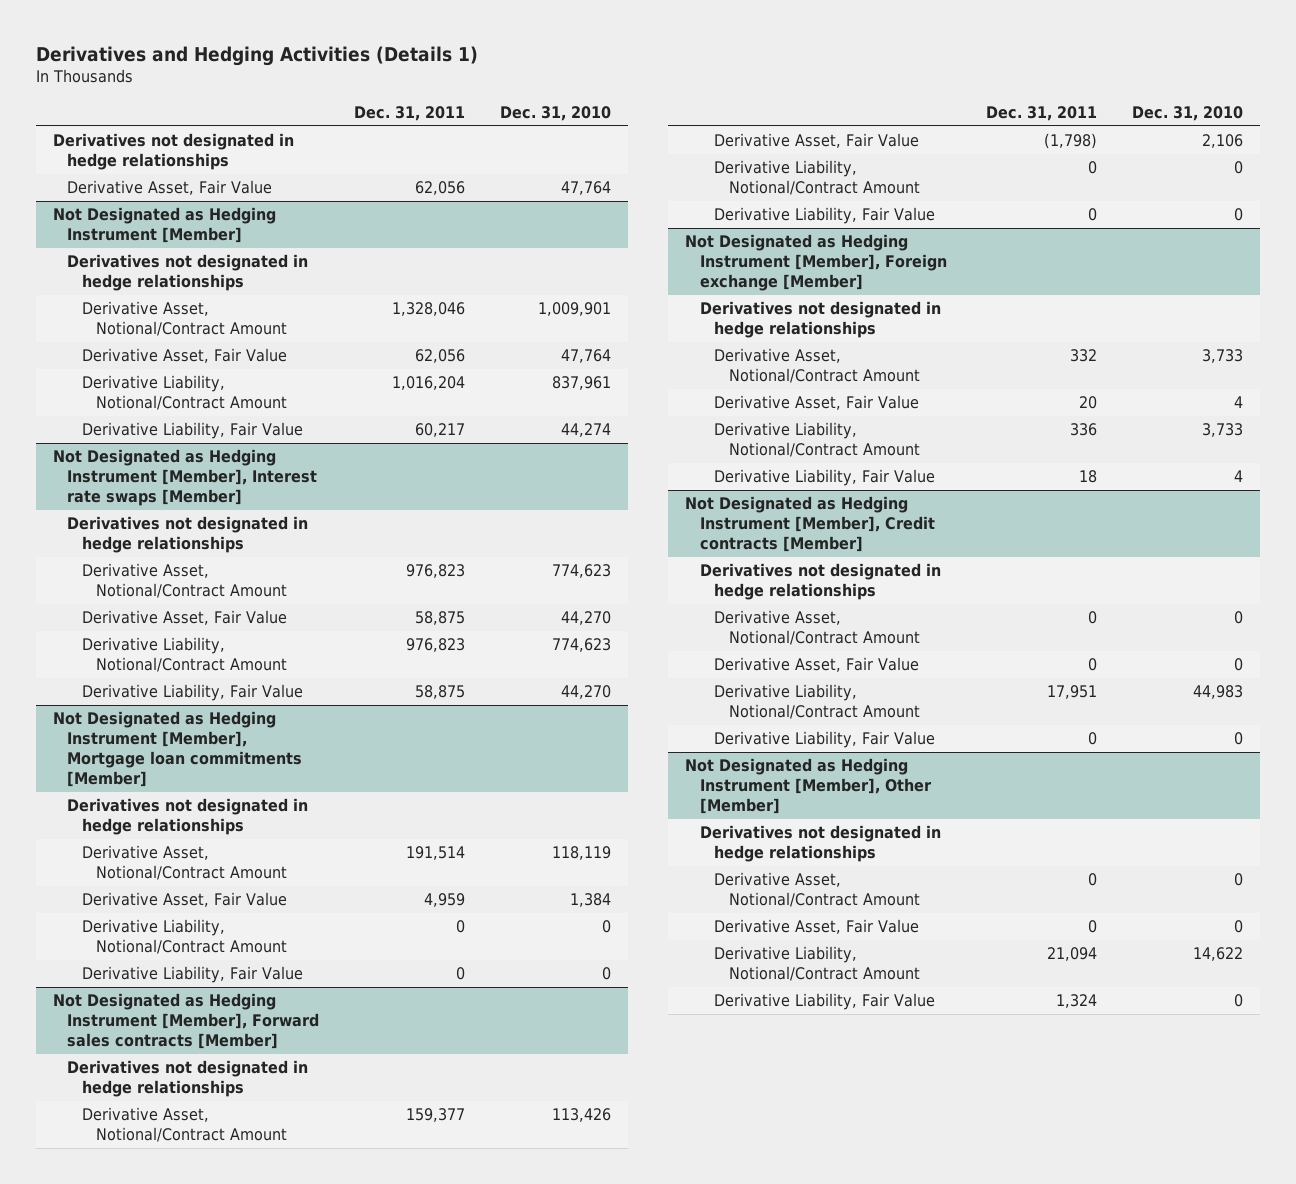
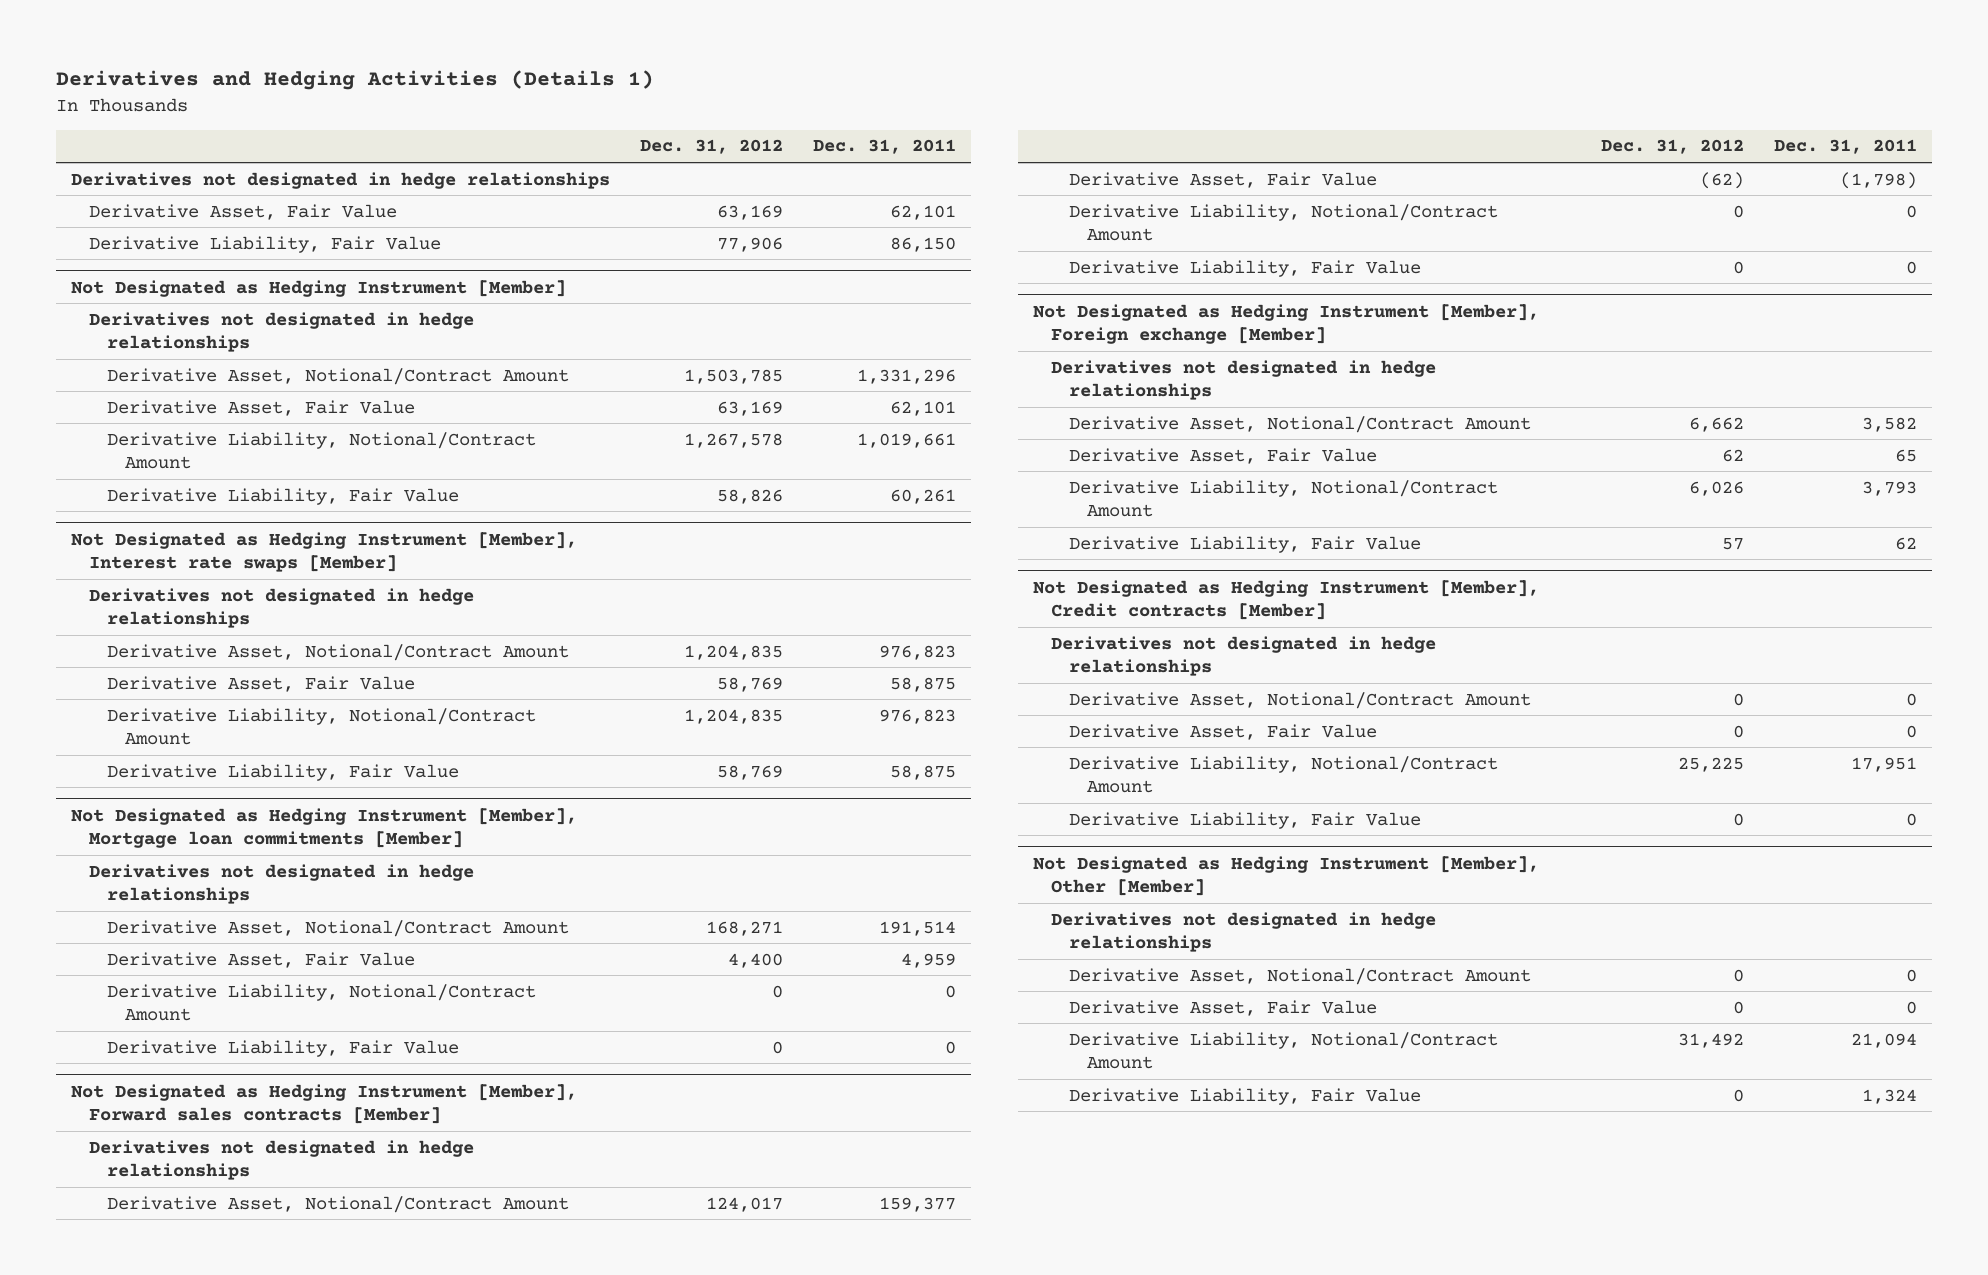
[499,105,611,121] Dec. 31, 2010 -> none
none -> [639,139,783,155] Dec. 31, 2012
[415,181,466,196] 62,056 -> [889,204,956,220] 62,101
none -> [89,235,442,253] Derivative Liability, Fair Value
[392,302,466,317] 1,328,046 -> [856,368,956,384] 1,331,296
[415,349,466,364] 62,056 -> [889,400,956,416] 62,101
[392,376,466,391] 1,016,204 -> [856,432,956,448] 1,019,661
[415,423,466,438] 60,217 -> [889,488,956,504] 60,261
[1070,349,1098,363] 332 -> [1862,416,1918,432] 3,582
[1079,396,1098,410] 20 -> [1895,448,1918,462] 65
[1070,423,1098,437] 336 -> [1862,480,1918,496] 3,793
[1079,470,1098,484] 18 -> [1895,536,1918,550] 62

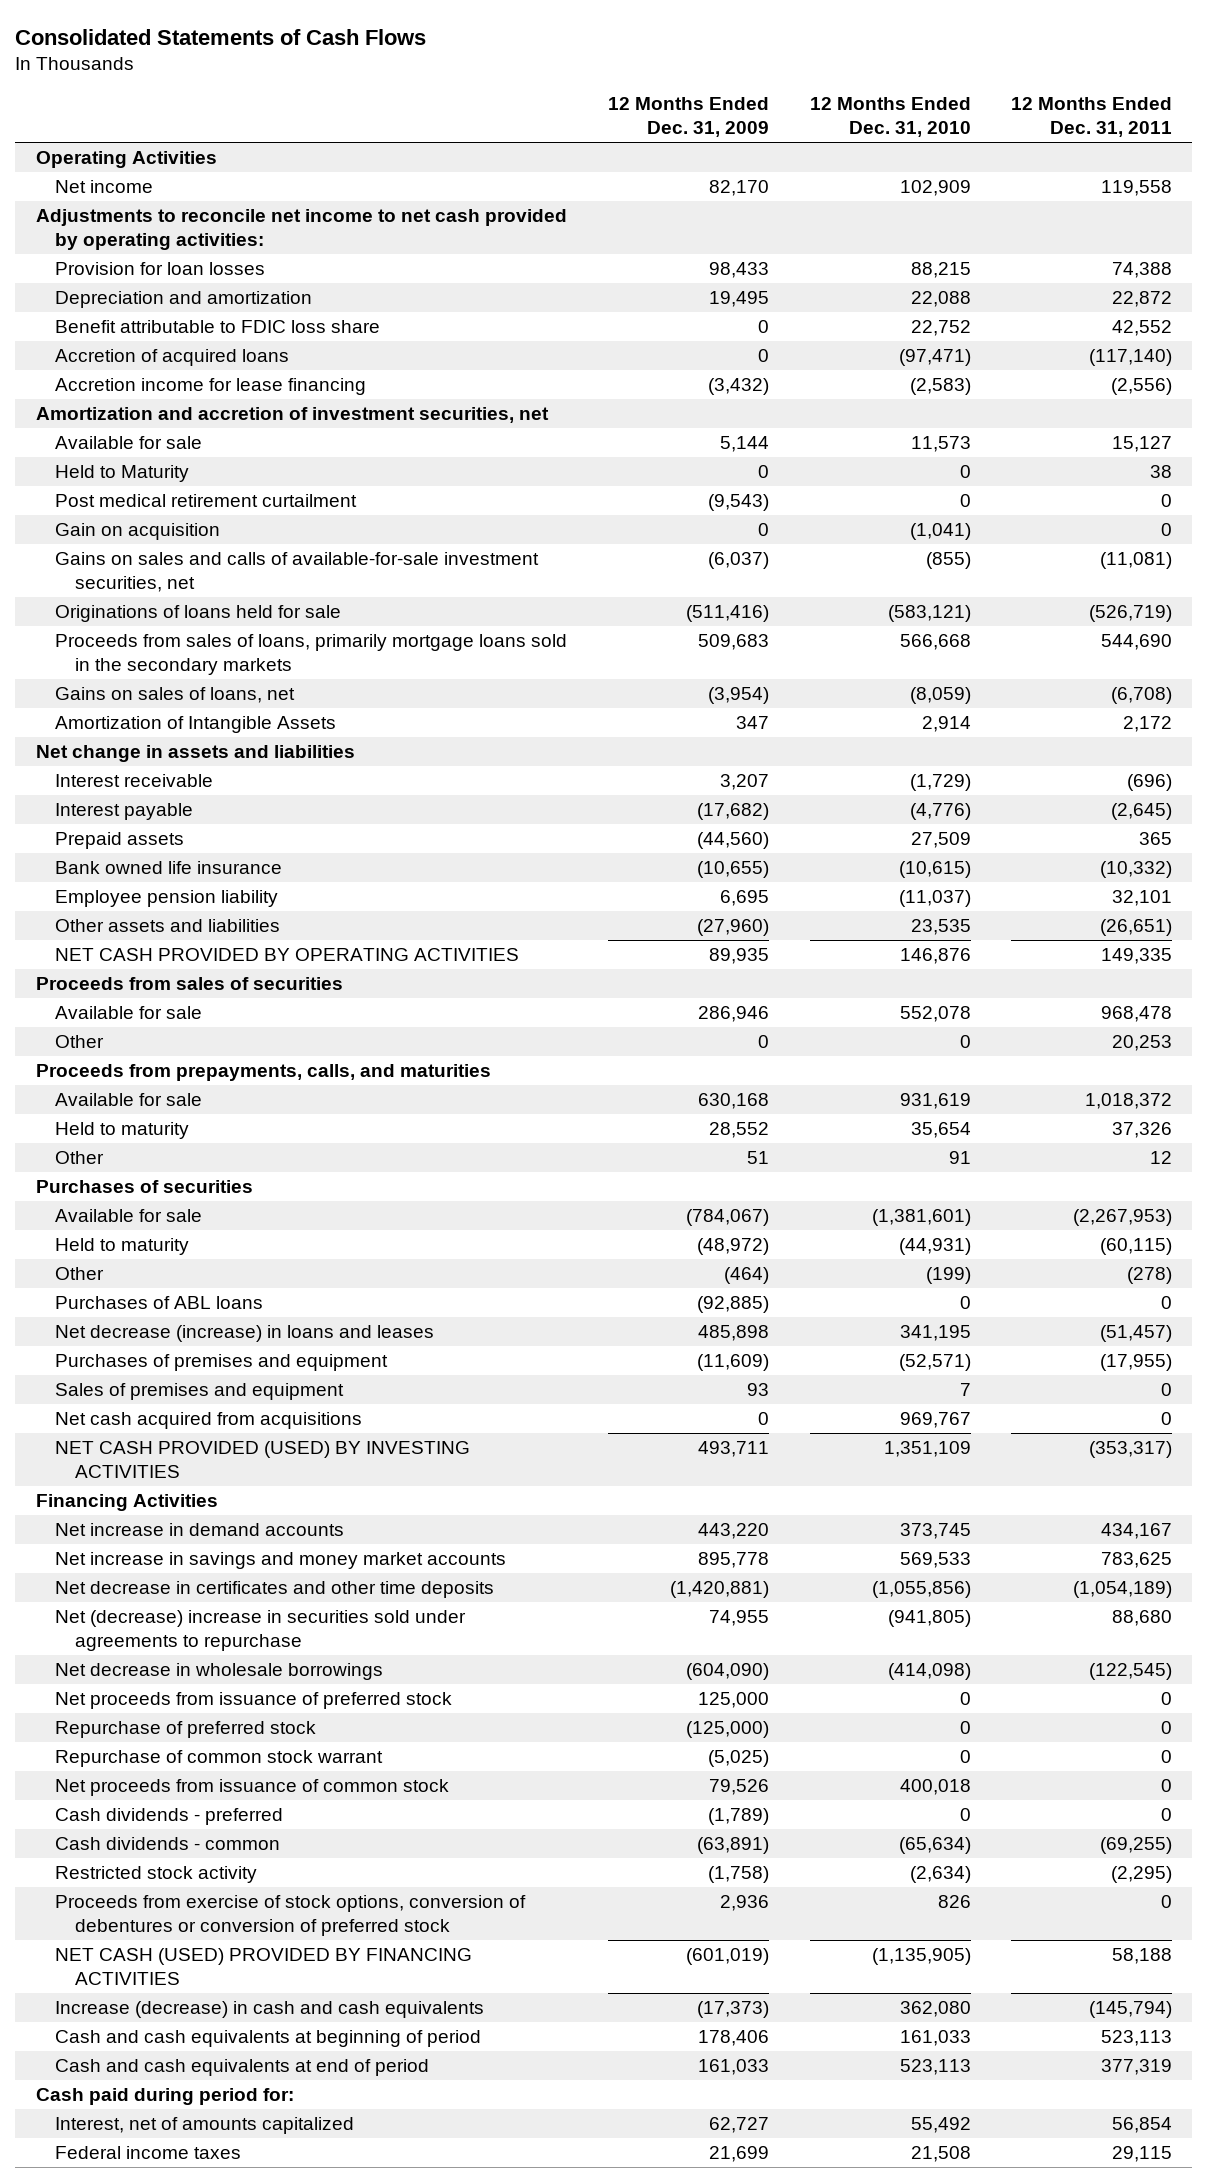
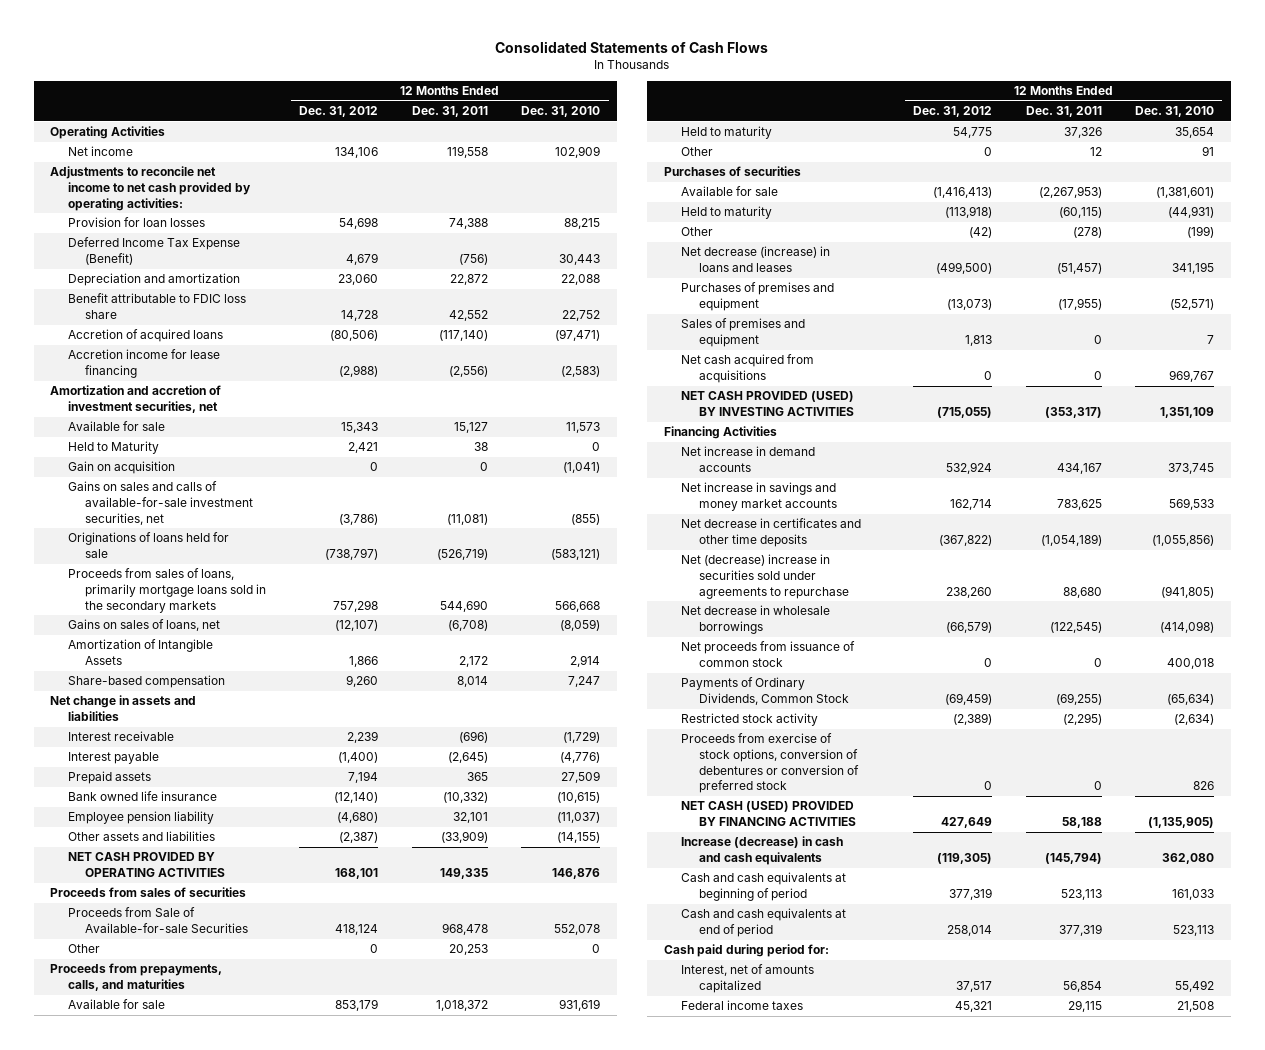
[607,97,769,137] 12 Months Ended Dec. 31, 2009 -> none
none -> [299,106,379,118] Dec. 31, 2012
none -> [67,237,240,266] Deferred Income Tax Expense (Benefit)
[55,494,358,508] Post medical retirement curtailment -> none
none -> [67,675,225,689] Share-based compensation
[910,919,971,936] 23,535 -> [557,832,601,844] (14,155)
[1100,919,1173,937] (26,651) -> [440,831,488,844] (33,909)
[55,1006,203,1020] Available for sale -> [67,907,248,934] Proceeds from Sale of Available-for-sale Securities
[55,1296,264,1310] Purchases of ABL loans -> none
[55,1692,453,1710] Net proceeds from issuance of preferred stock -> none
[55,1721,317,1739] Repurchase of preferred stock -> none
[55,1750,384,1768] Repurchase of common stock warrant -> none
[55,1808,284,1826] Cash dividends - preferred -> none
[55,1837,281,1851] Cash dividends - common -> [681,677,849,706] Payments of Ordinary Dividends, Common Stock

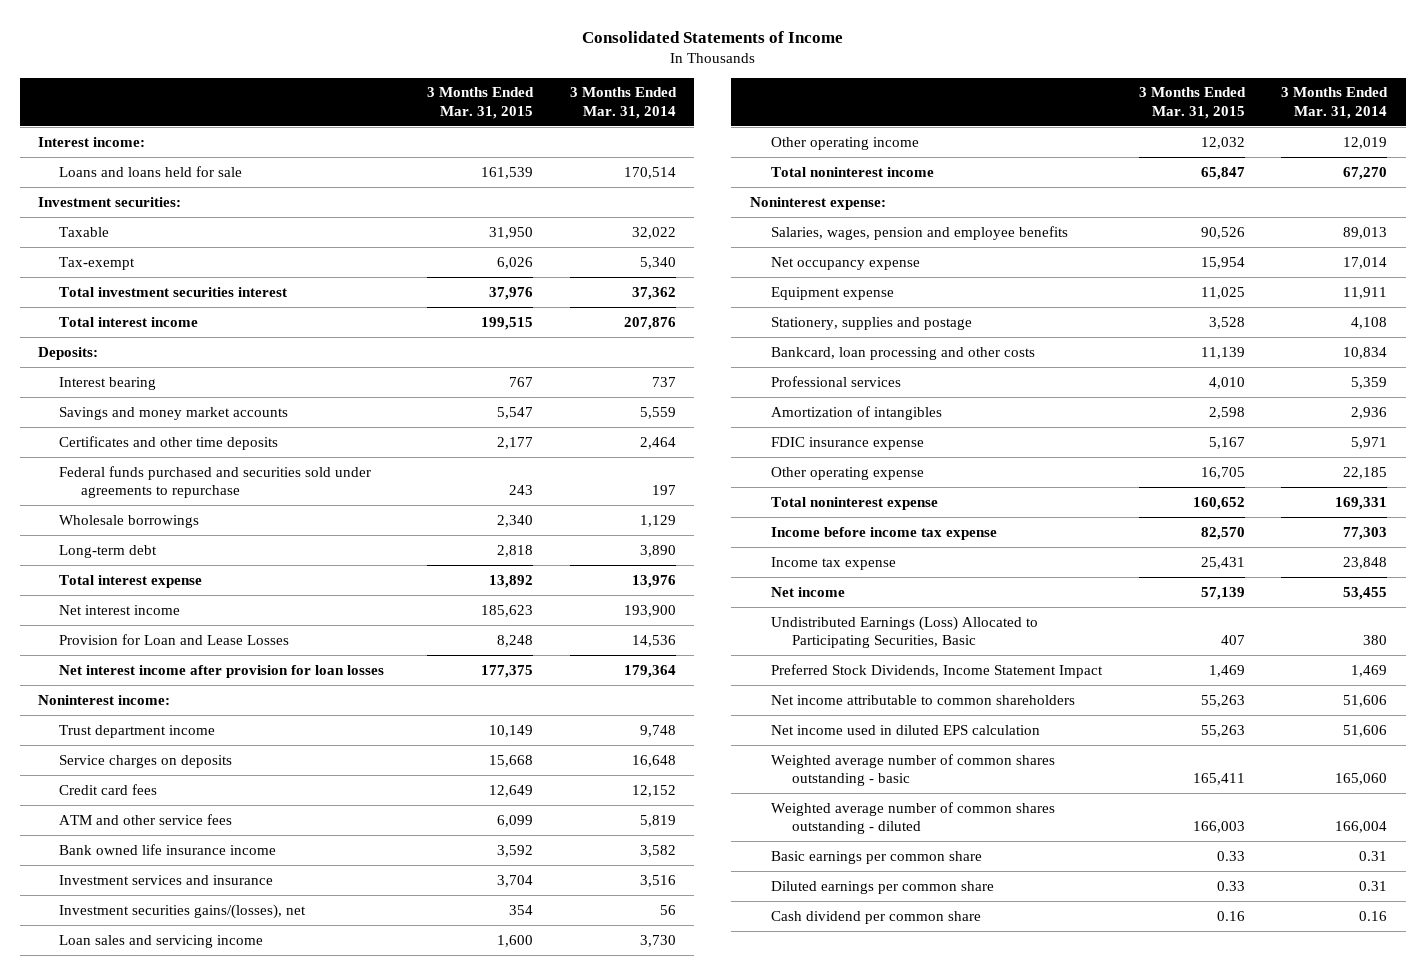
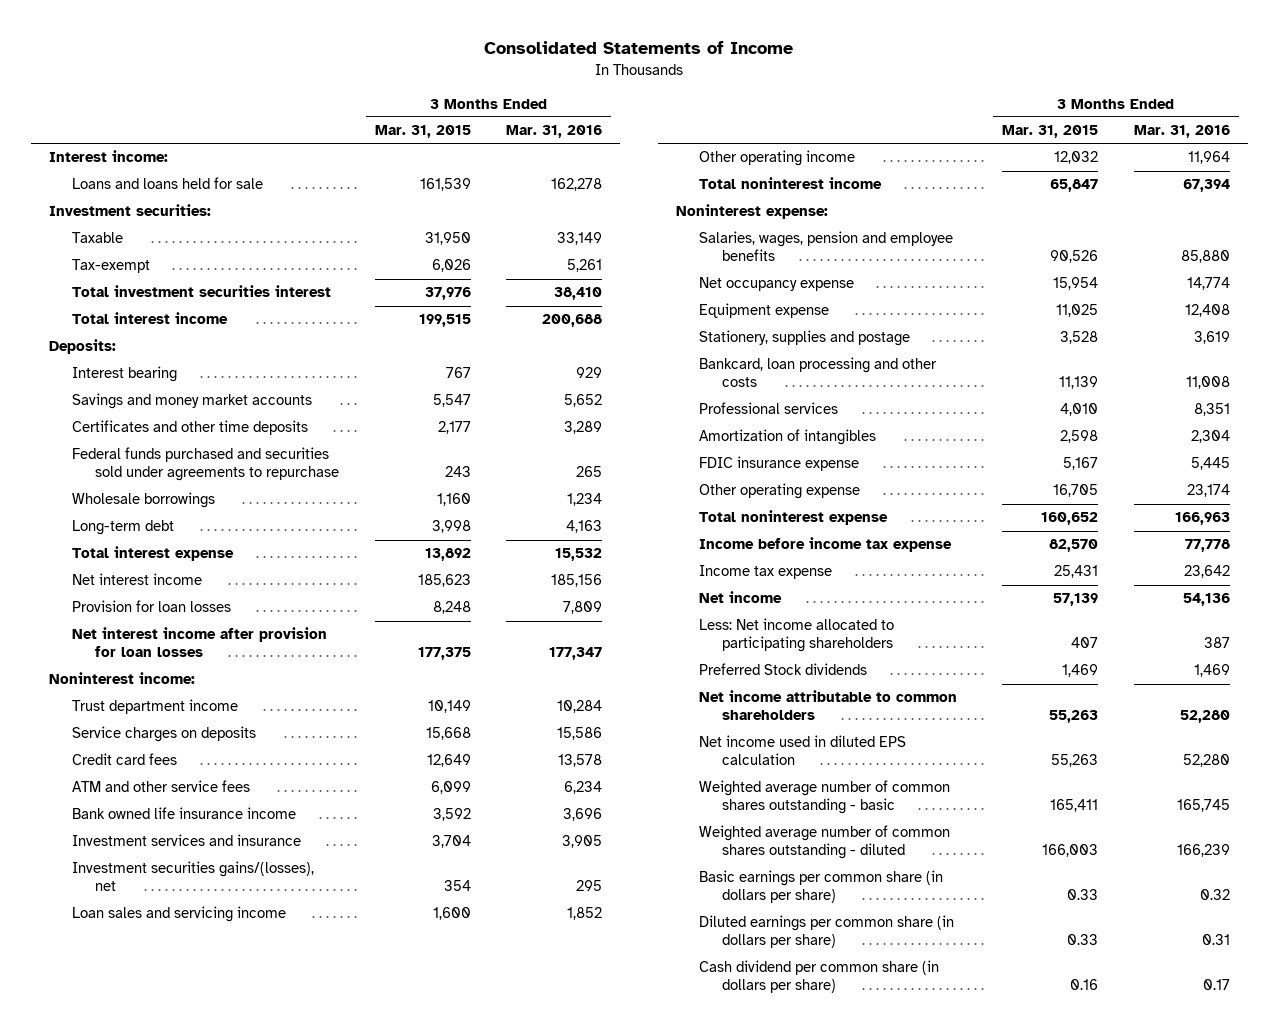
[569,87,677,119] 3 Months Ended Mar. 31, 2014 -> none
none -> [506,125,603,139] Mar. 31, 2016
[497,514,534,527] 2,340 -> [436,493,471,507] 1,160
[497,544,534,557] 2,818 -> [431,520,471,534] 3,998
[59,633,290,645] Provision for Loan and Lease Losses -> [71,600,231,613] Provision for loan losses
[770,615,1038,649] Undistributed Earnings (Loss) Allocated to Participating Securities, Basic -> [699,618,895,653] Less: Net income allocated to participating shareholders
[770,663,1103,678] Preferred Stock Dividends, Income Statement Impact -> [699,663,868,676] Preferred Stock dividends
[770,850,982,864] Basic earnings per common share -> [699,870,944,904] Basic earnings per common share (in dollars per share)
[770,880,994,894] Diluted earnings per common share -> [699,915,955,949] Diluted earnings per common share (in dollars per share)
[770,910,981,924] Cash dividend per common share -> [699,960,940,994] Cash dividend per common share (in dollars per share)

